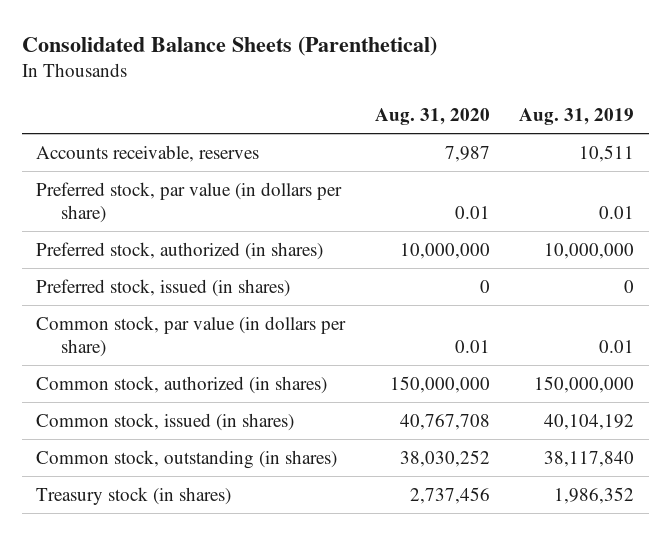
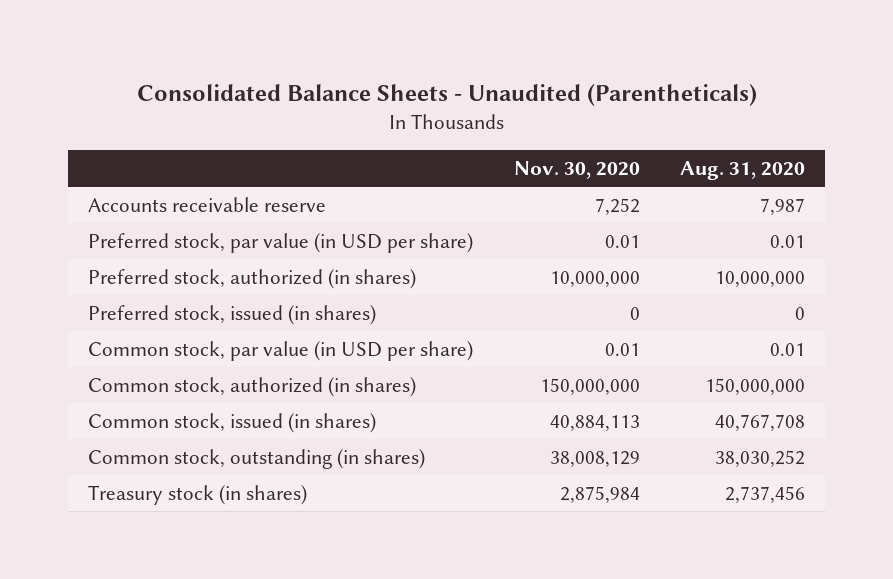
[21,35,437,56] Consolidated Balance Sheets (Parenthetical) -> [136,83,757,106] Consolidated Balance Sheets - Unaudited (Parentheticals)
[518,108,634,126] Aug. 31, 2019 -> none
none -> [513,160,640,179] Nov. 30, 2020
[36,144,260,162] Accounts receivable, reserves -> [88,196,327,212] Accounts receivable reserve
[36,181,343,223] Preferred stock, par value (in dollars per share) -> [88,232,474,253] Preferred stock, par value (in USD per share)
[36,315,347,357] Common stock, par value (in dollars per share) -> [88,340,474,361] Common stock, par value (in USD per share)

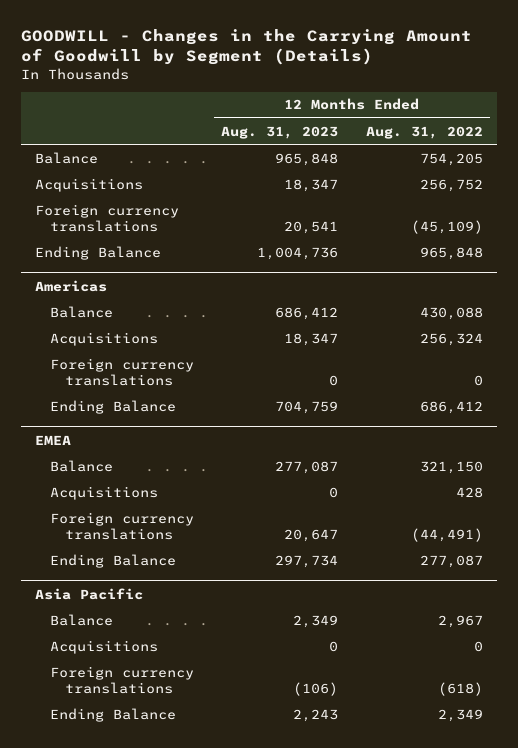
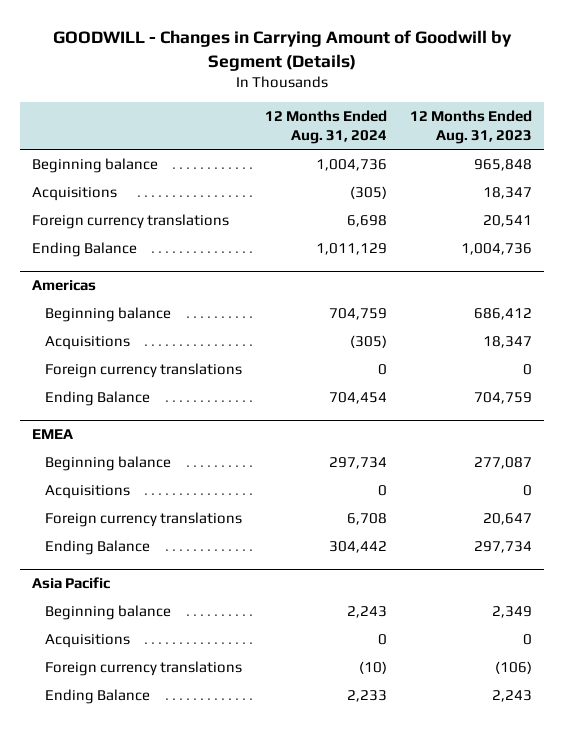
[20,28,472,66] GOODWILL - Changes in the Carrying Amount of Goodwill by Segment (Details) -> [53,30,513,71] GOODWILL - Changes in Carrying Amount of Goodwill by Segment (Details)
[366,125,484,139] Aug. 31, 2022 -> none
none -> [265,109,388,145] 12 Months Ended Aug. 31, 2024
[34,151,98,164] Balance -> [31,157,158,173] Beginning balance
[49,305,113,318] Balance -> [44,306,171,322] Beginning balance
[49,459,113,472] Balance -> [44,455,171,471] Beginning balance
[49,613,113,626] Balance -> [44,604,171,620] Beginning balance

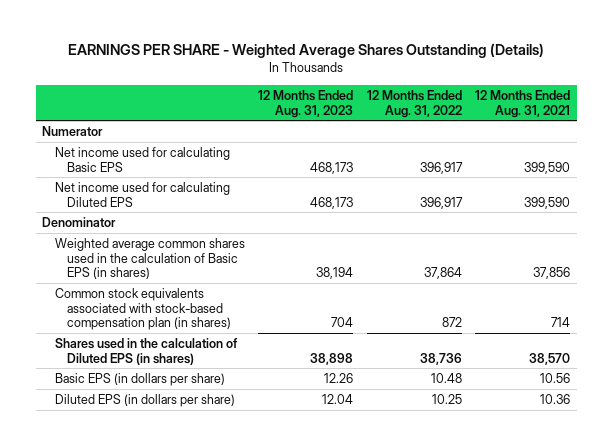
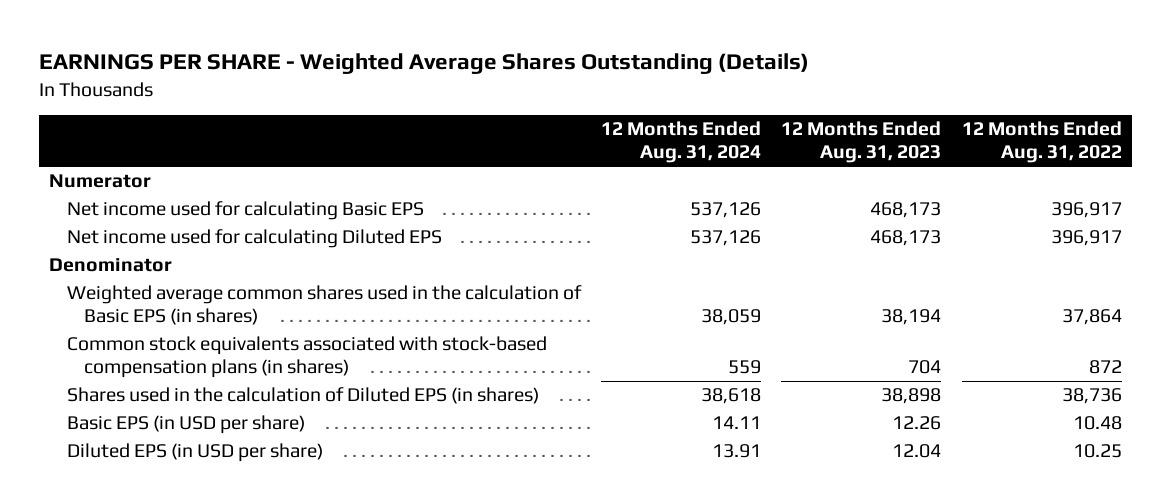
[475,90,571,118] 12 Months Ended Aug. 31, 2021 -> none
none -> [600,121,761,164] 12 Months Ended Aug. 31, 2024
[54,287,231,331] Common stock equivalents associated with stock-based compensation plan (in shares) -> [66,336,547,379] Common stock equivalents associated with stock-based compensation plans (in shares)
[54,372,225,386] Basic EPS (in dollars per share) -> [66,415,305,435] Basic EPS (in USD per share)
[54,393,235,407] Diluted EPS (in dollars per share) -> [66,443,323,463] Diluted EPS (in USD per share)

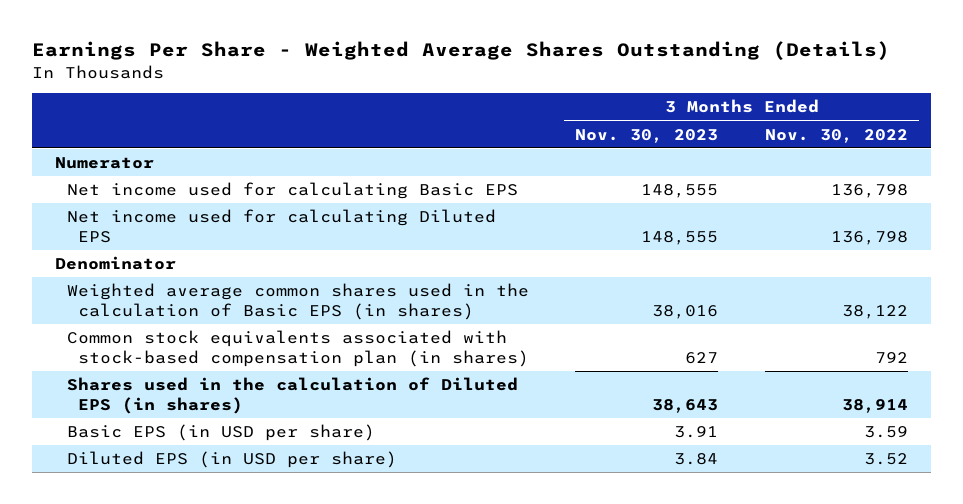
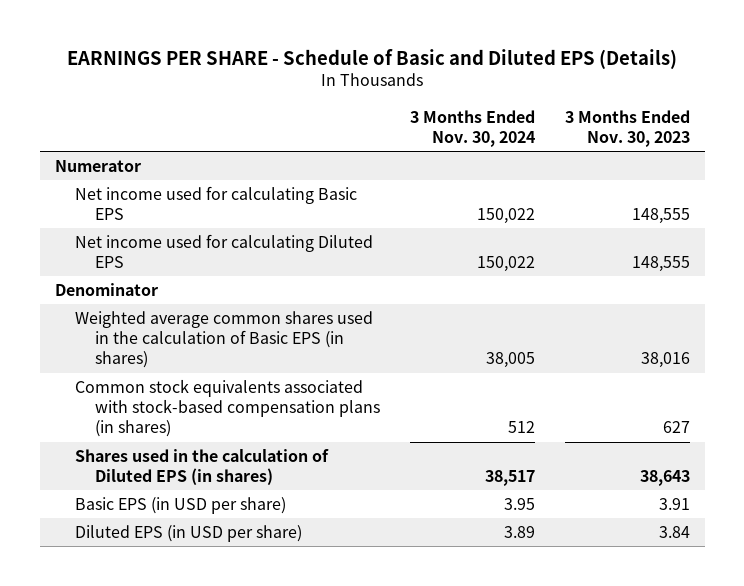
[32,41,891,61] Earnings Per Share - Weighted Average Shares Outstanding (Details) -> [67,48,678,69] EARNINGS PER SHARE - Schedule of Basic and Diluted EPS (Details)
[764,128,908,143] Nov. 30, 2022 -> none
none -> [409,109,535,147] 3 Months Ended Nov. 30, 2024
[66,330,529,368] Common stock equivalents associated with stock-based compensation plan (in shares) -> [74,379,380,438] Common stock equivalents associated with stock-based compensation plans (in shares)

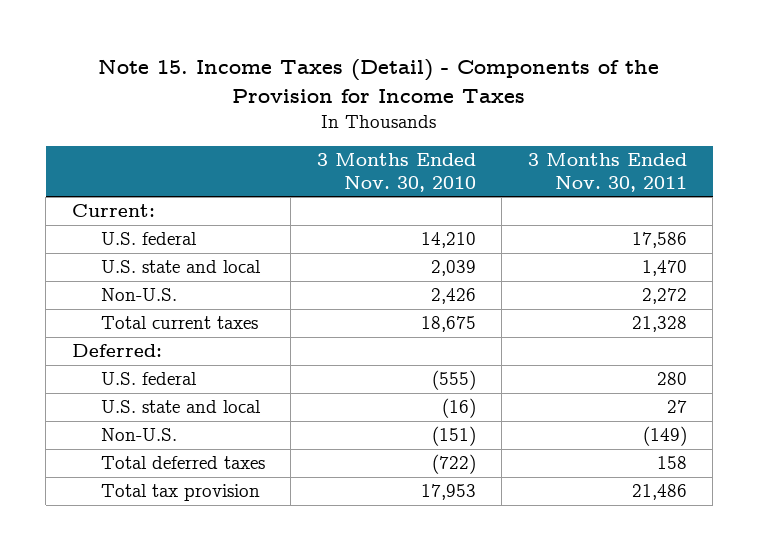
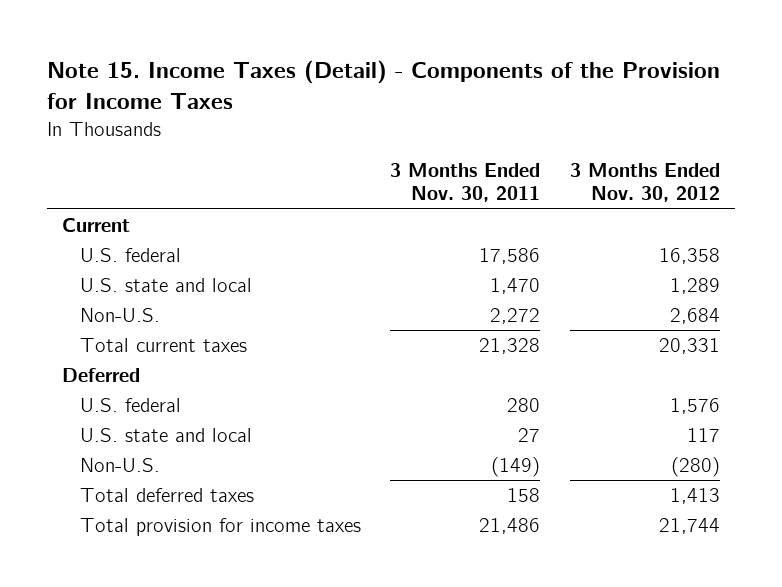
[316,153,476,192] 3 Months Ended Nov. 30, 2010 -> none
none -> [570,163,721,203] 3 Months Ended Nov. 30, 2012
[71,204,155,218] Current: -> [61,217,130,232] Current
[71,344,162,358] Deferred: -> [61,367,140,382] Deferred
[100,484,260,502] Total tax provision -> [79,517,361,536] Total provision for income taxes

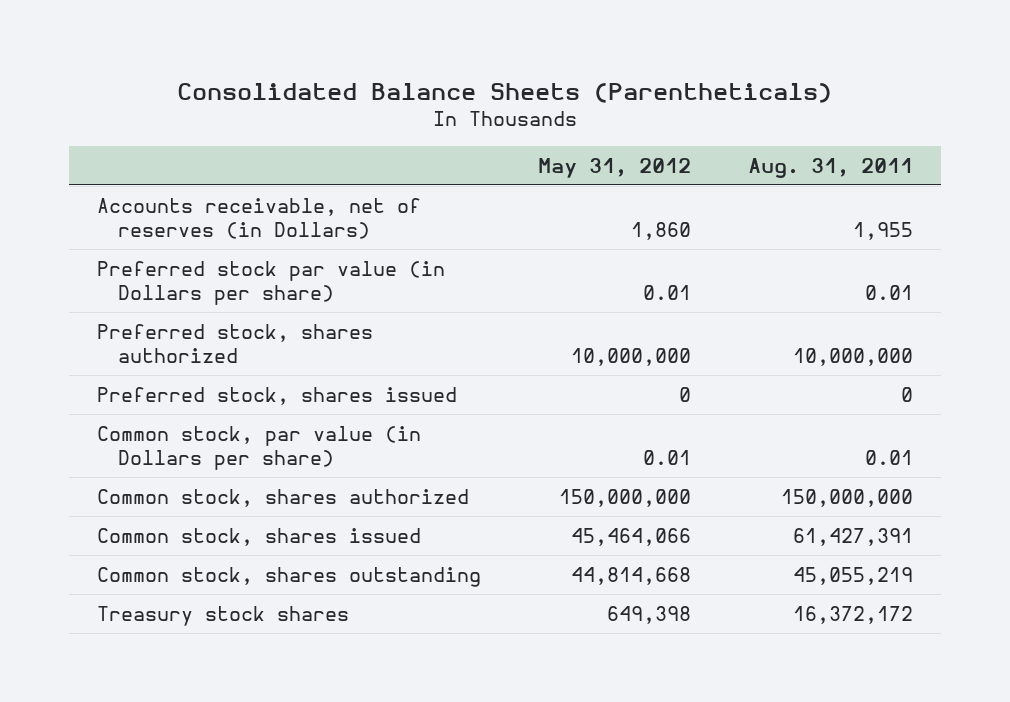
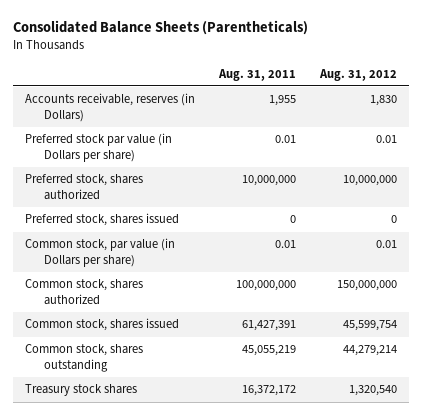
[538,157,692,178] May 31, 2012 -> none
none -> [319,68,398,81] Aug. 31, 2012
[97,197,422,239] Accounts receivable, net of reserves (in Dollars) -> [24,93,195,122] Accounts receivable, reserves (in Dollars)
[780,488,913,507] 150,000,000 -> [235,280,296,292] 100,000,000

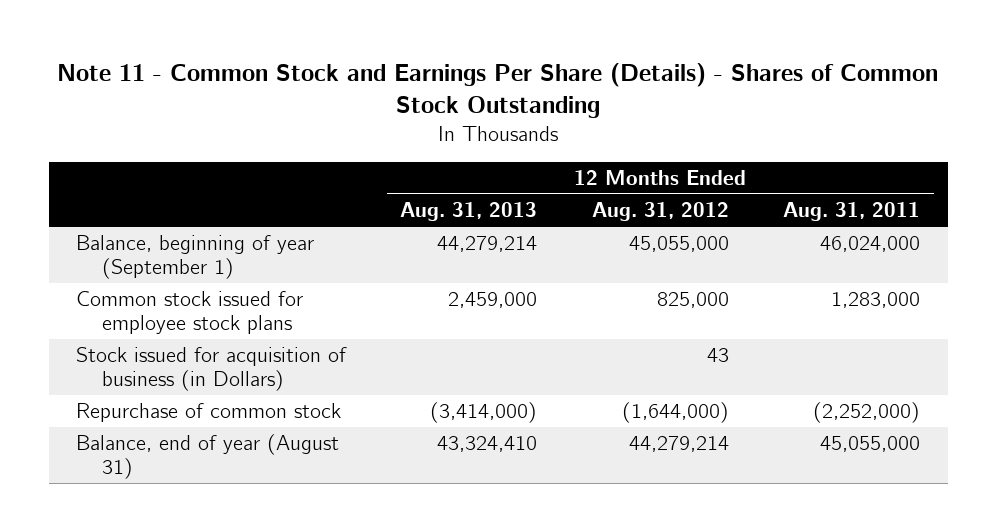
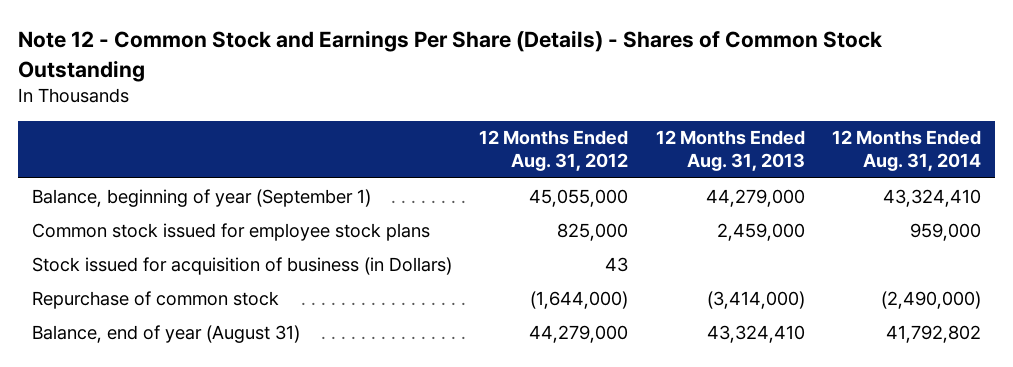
[57,62,939,119] Note 11 - Common Stock and Earnings Per Share (Details) - Shares of Common Stock Outstanding -> [18,30,883,82] Note 12 - Common Stock and Earnings Per Share (Details) - Shares of Common Stock Outstanding
[783,202,921,222] Aug. 31, 2011 -> none
none -> [832,130,982,172] 12 Months Ended Aug. 31, 2014
[437,236,538,253] 44,279,214 -> [705,188,805,207] 44,279,000
[628,436,729,453] 44,279,214 -> [529,324,629,343] 44,279,000

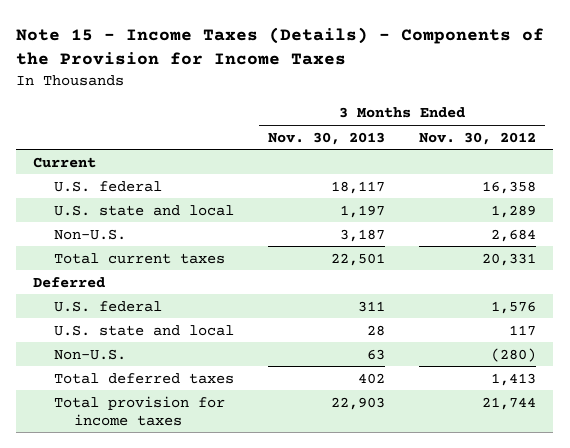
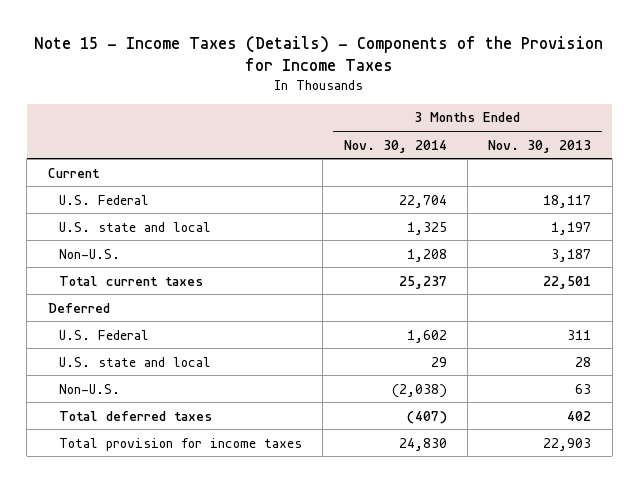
[419,131,537,145] Nov. 30, 2012 -> none
none -> [343,139,447,153] Nov. 30, 2014
[53,180,162,192] U.S. federal -> [58,194,149,205] U.S. Federal
[53,300,162,312] U.S. federal -> [58,329,149,340] U.S. Federal

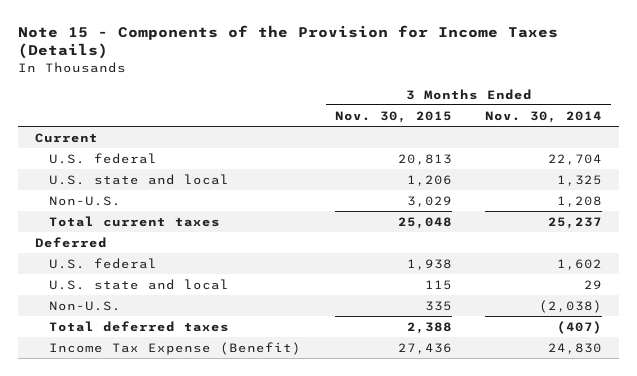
[34,35,604,71] Note 15 - Income Taxes (Details) - Components of the Provision for Income Taxes -> [18,24,559,60] Note 15 - Components of the Provision for Income Taxes (Details)
[488,139,592,153] Nov. 30, 2013 -> none
none -> [334,110,452,123] Nov. 30, 2015
[58,194,149,205] U.S. Federal -> [49,152,158,164] U.S. federal
[58,329,149,340] U.S. Federal -> [49,257,158,269] U.S. federal
[58,437,302,451] Total provision for income taxes -> [49,341,302,355] Income Tax Expense (Benefit)

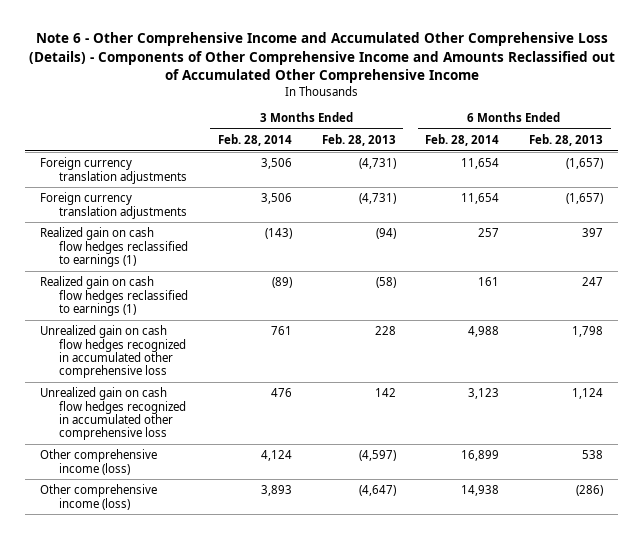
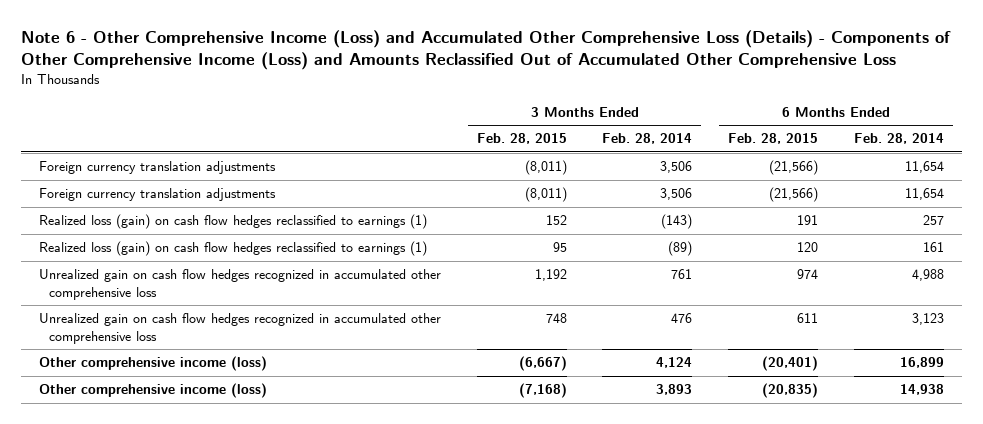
[28,32,615,83] Note 6 - Other Comprehensive Income and Accumulated Other Comprehensive Loss (Details) - Components of Other Comprehensive Income and Amounts Reclassified out of Accumulated Other Comprehensive Income -> [21,30,952,71] Note 6 - Other Comprehensive Income (Loss) and Accumulated Other Comprehensive Loss (Details) - Components of Other Comprehensive Income (Loss) and Amounts Reclassified Out of Accumulated Other Comprehensive Loss
[321,133,396,146] Feb. 28, 2013 -> none
[529,133,604,146] Feb. 28, 2013 -> none
none -> [476,133,567,145] Feb. 28, 2015
none -> [728,133,819,145] Feb. 28, 2015
[40,227,188,267] Realized gain on cash flow hedges reclassified to earnings (1) -> [38,214,427,230] Realized loss (gain) on cash flow hedges reclassified to earnings (1)
[40,276,188,316] Realized gain on cash flow hedges reclassified to earnings (1) -> [38,241,427,257] Realized loss (gain) on cash flow hedges reclassified to earnings (1)

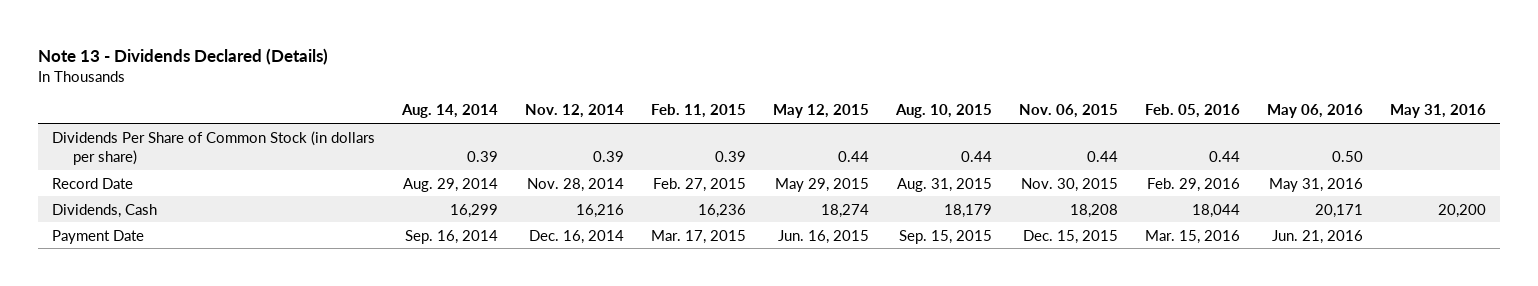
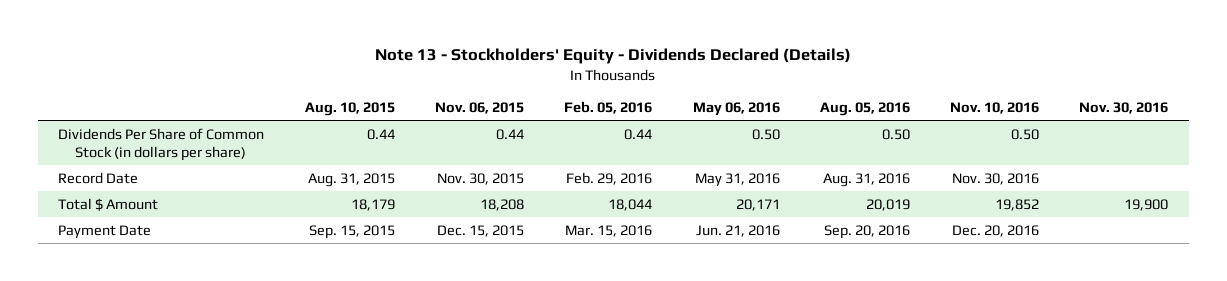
[38,47,329,65] Note 13 - Dividends Declared (Details) -> [375,48,852,65] Note 13 - Stockholders' Equity - Dividends Declared (Details)
[400,104,498,119] Aug. 14, 2014 -> none
[525,104,625,119] Nov. 12, 2014 -> none
[651,104,747,119] Feb. 11, 2015 -> none
[773,104,870,119] May 12, 2015 -> none
[1390,104,1487,119] May 31, 2016 -> none
none -> [819,101,910,116] Aug. 05, 2016
none -> [950,101,1040,114] Nov. 10, 2016
none -> [1079,101,1169,114] Nov. 30, 2016
[51,203,157,218] Dividends, Cash -> [58,197,159,212] Total $ Amount

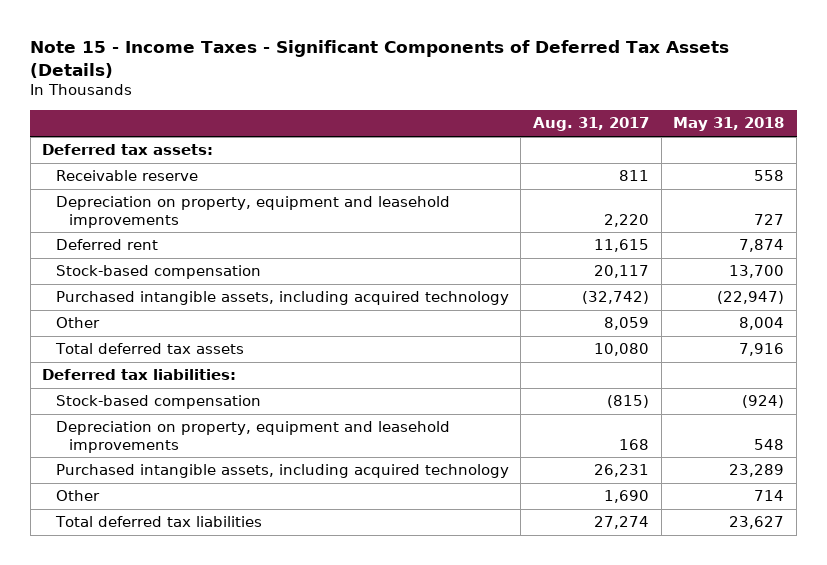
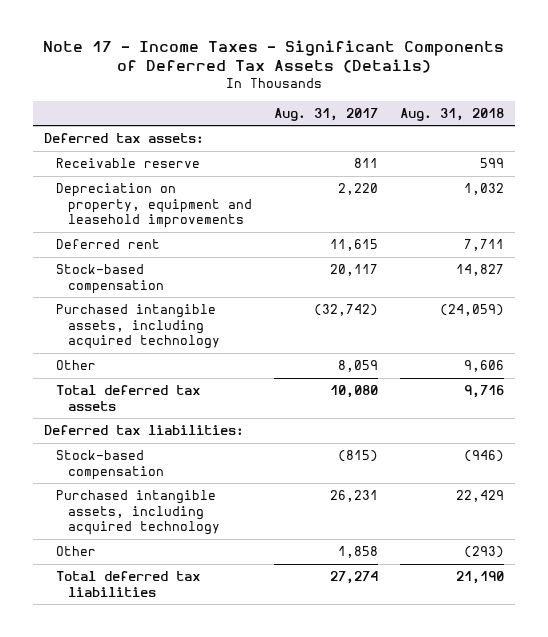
[30,39,730,78] Note 15 - Income Taxes - Significant Components of Deferred Tax Assets (Details) -> [43,40,505,74] Note 17 - Income Taxes - Significant Components of Deferred Tax Assets (Details)
[673,117,785,132] May 31, 2018 -> none
none -> [400,107,505,121] Aug. 31, 2018
[55,421,450,453] Depreciation on property, equipment and leasehold improvements -> none
[604,490,650,504] 1,690 -> [337,546,378,559] 1,858

